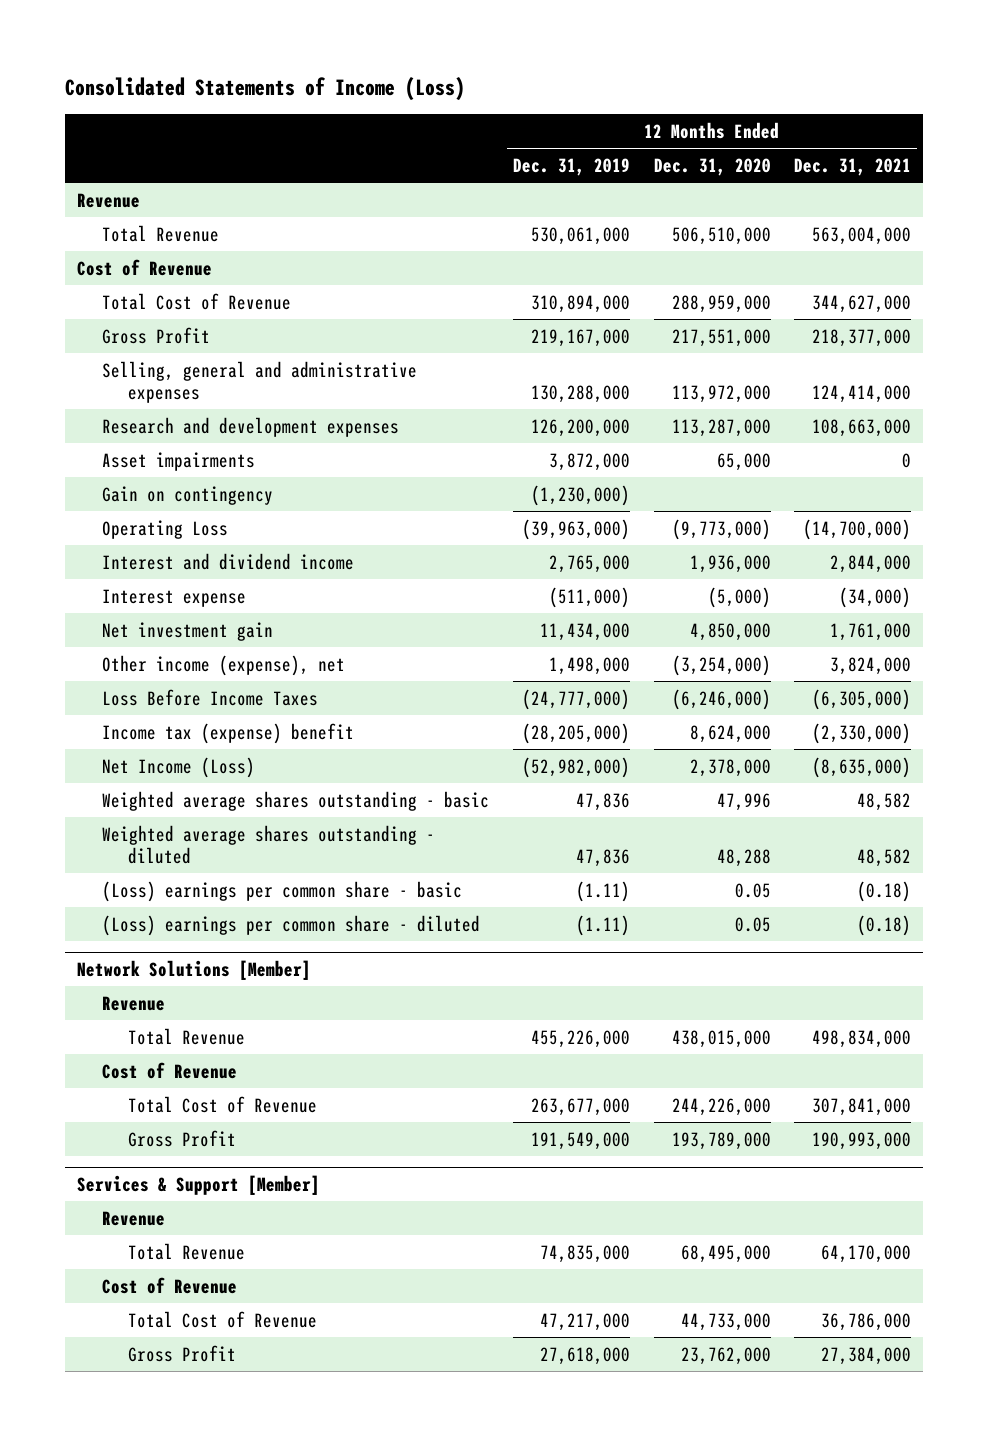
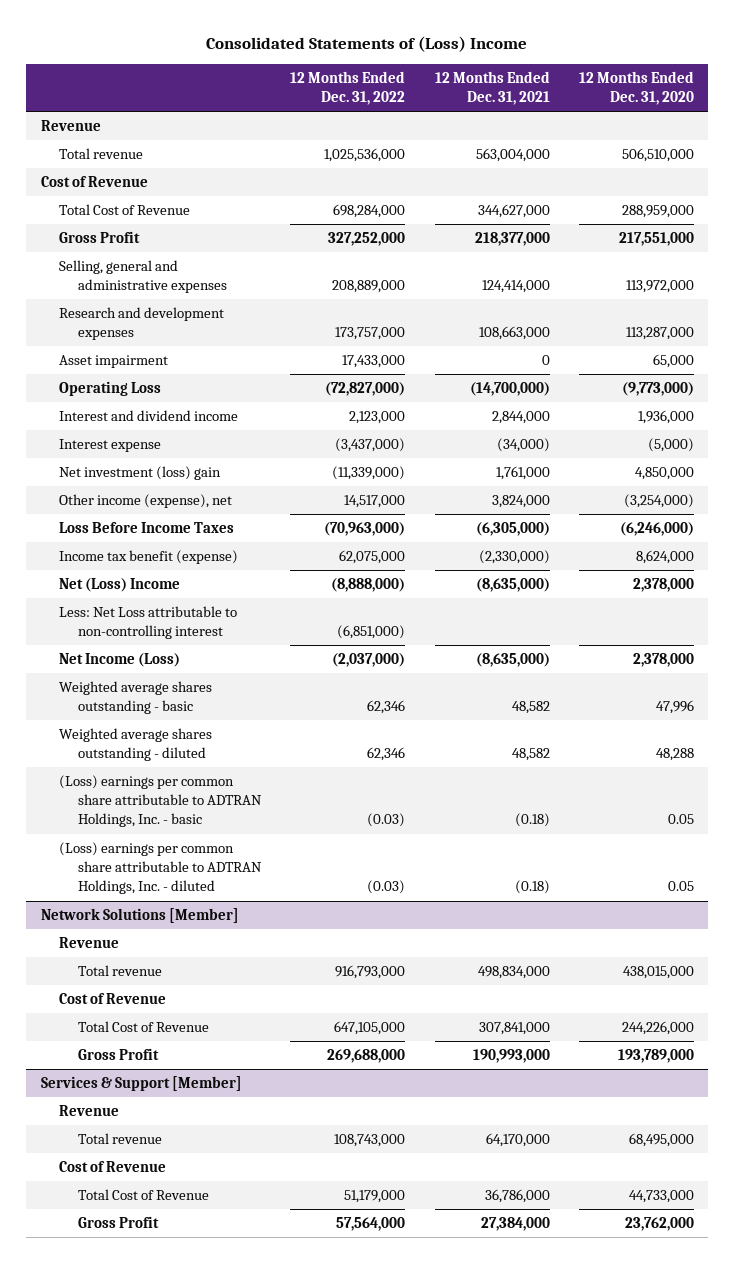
[65,76,466,101] Consolidated Statements of Income (Loss) -> [206,35,528,52] Consolidated Statements of (Loss) Income
[512,158,630,177] Dec. 31, 2019 -> none
none -> [290,70,406,106] 12 Months Ended Dec. 31, 2022
[102,224,220,242] Total Revenue -> [59,148,144,160] Total revenue
[102,485,274,505] Gain on contingency -> none
[102,451,256,471] Asset impairments -> [59,355,169,369] Asset impairment
[102,621,274,641] Net investment gain -> [59,466,222,481] Net investment (loss) gain
[102,722,355,744] Income tax (expense) benefit -> [59,550,239,565] Income tax benefit (expense)
none -> [59,578,181,593] Net (Loss) Income
none -> [59,606,238,640] Less: Net Loss attributable to non-controlling interest
[102,880,463,902] (Loss) earnings per common share - basic -> [59,775,263,828] (Loss) earnings per common share attributable to ADTRAN Holdings, Inc. - basic
[102,914,481,936] (Loss) earnings per common share - diluted -> [59,842,263,895] (Loss) earnings per common share attributable to ADTRAN Holdings, Inc. - diluted
[127,1027,245,1045] Total Revenue -> [78,965,163,977] Total revenue
[127,1242,245,1260] Total Revenue -> [78,1133,163,1145] Total revenue

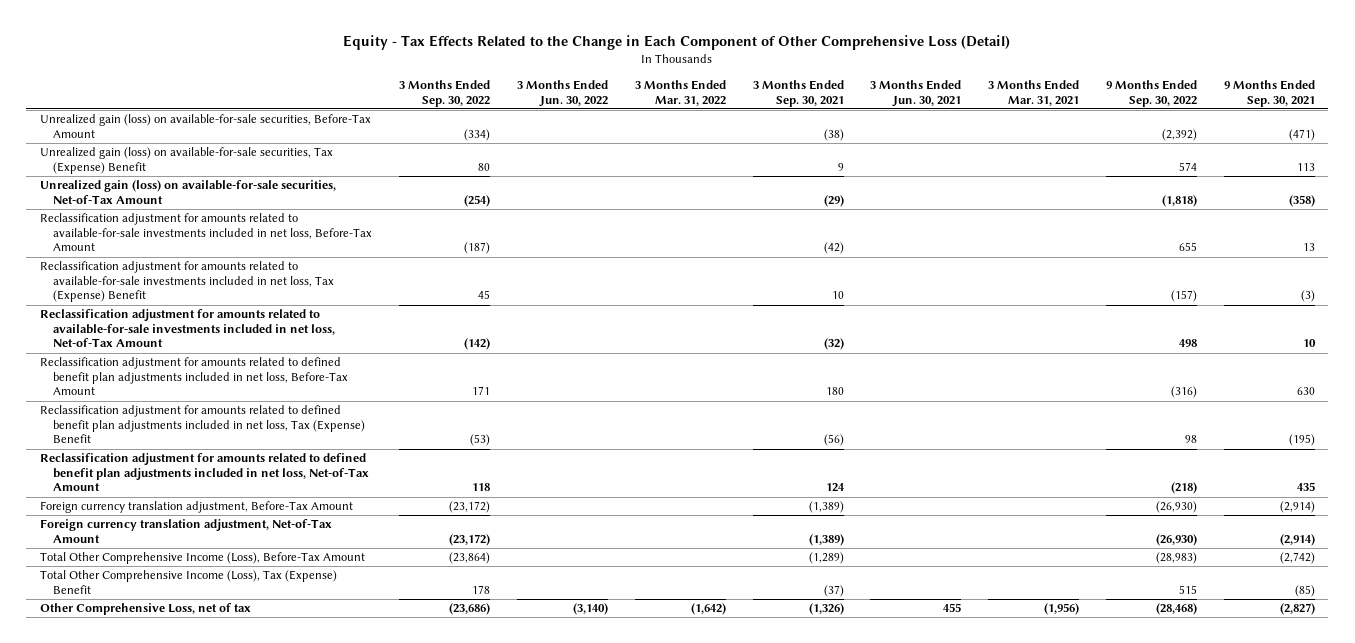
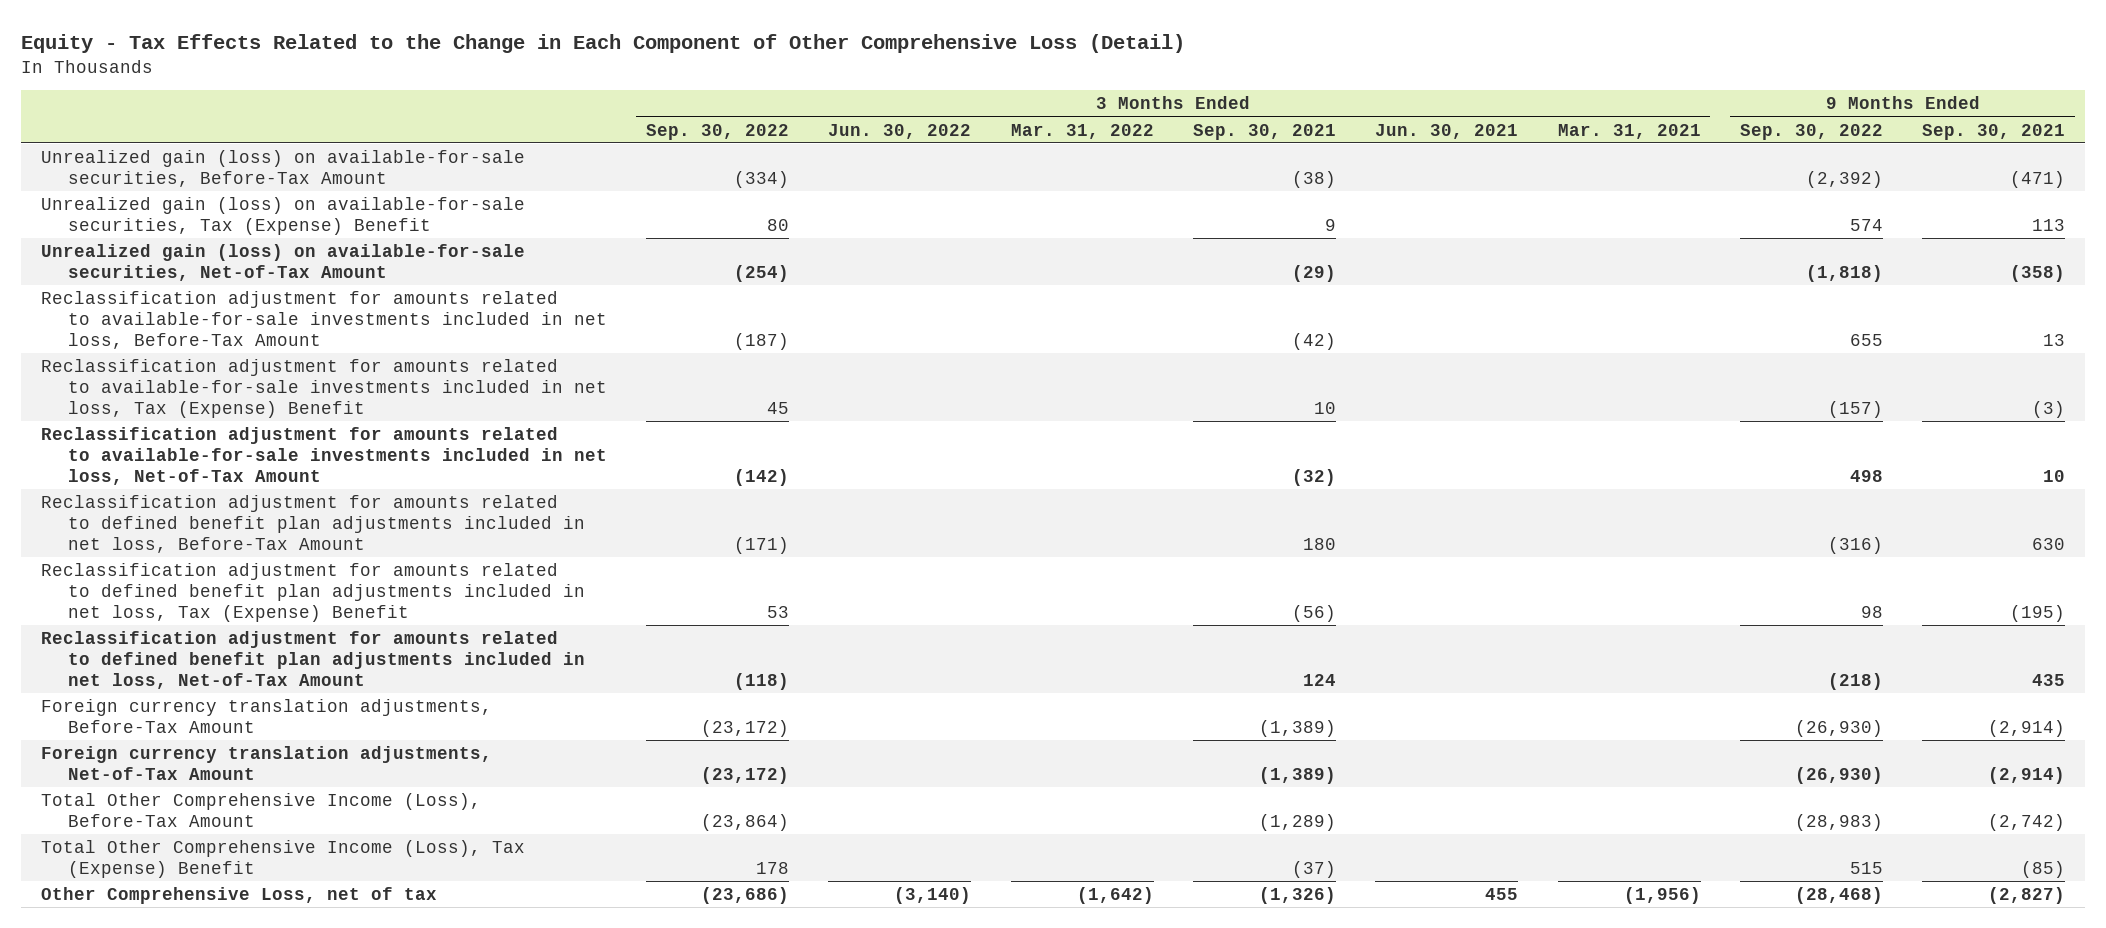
[472,386,491,396] 171 -> [734,537,790,555] (171)
[470,434,491,447] (53) -> [767,606,790,619] 53
[472,483,491,492] 118 -> [734,673,790,691] (118)
[39,501,353,514] Foreign currency translation adjustment, Before-Tax Amount -> [40,698,492,734] Foreign currency translation adjustments, Before-Tax Amount
[39,519,332,543] Foreign currency translation adjustment, Net-of-Tax Amount -> [40,745,492,781] Foreign currency translation adjustments, Net-of-Tax Amount

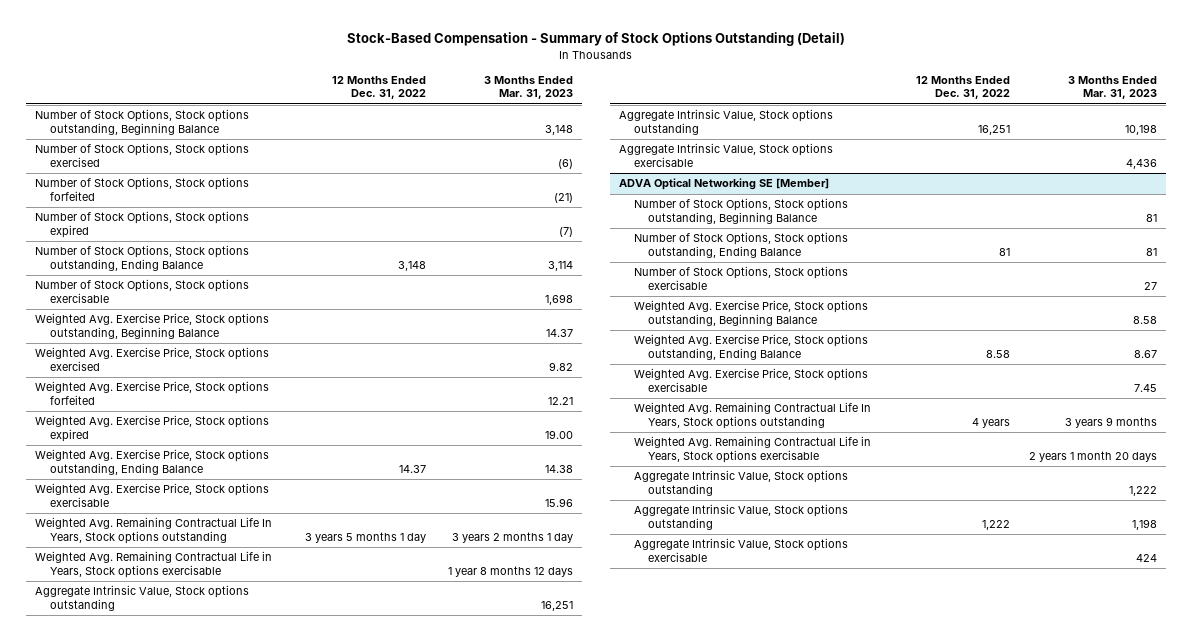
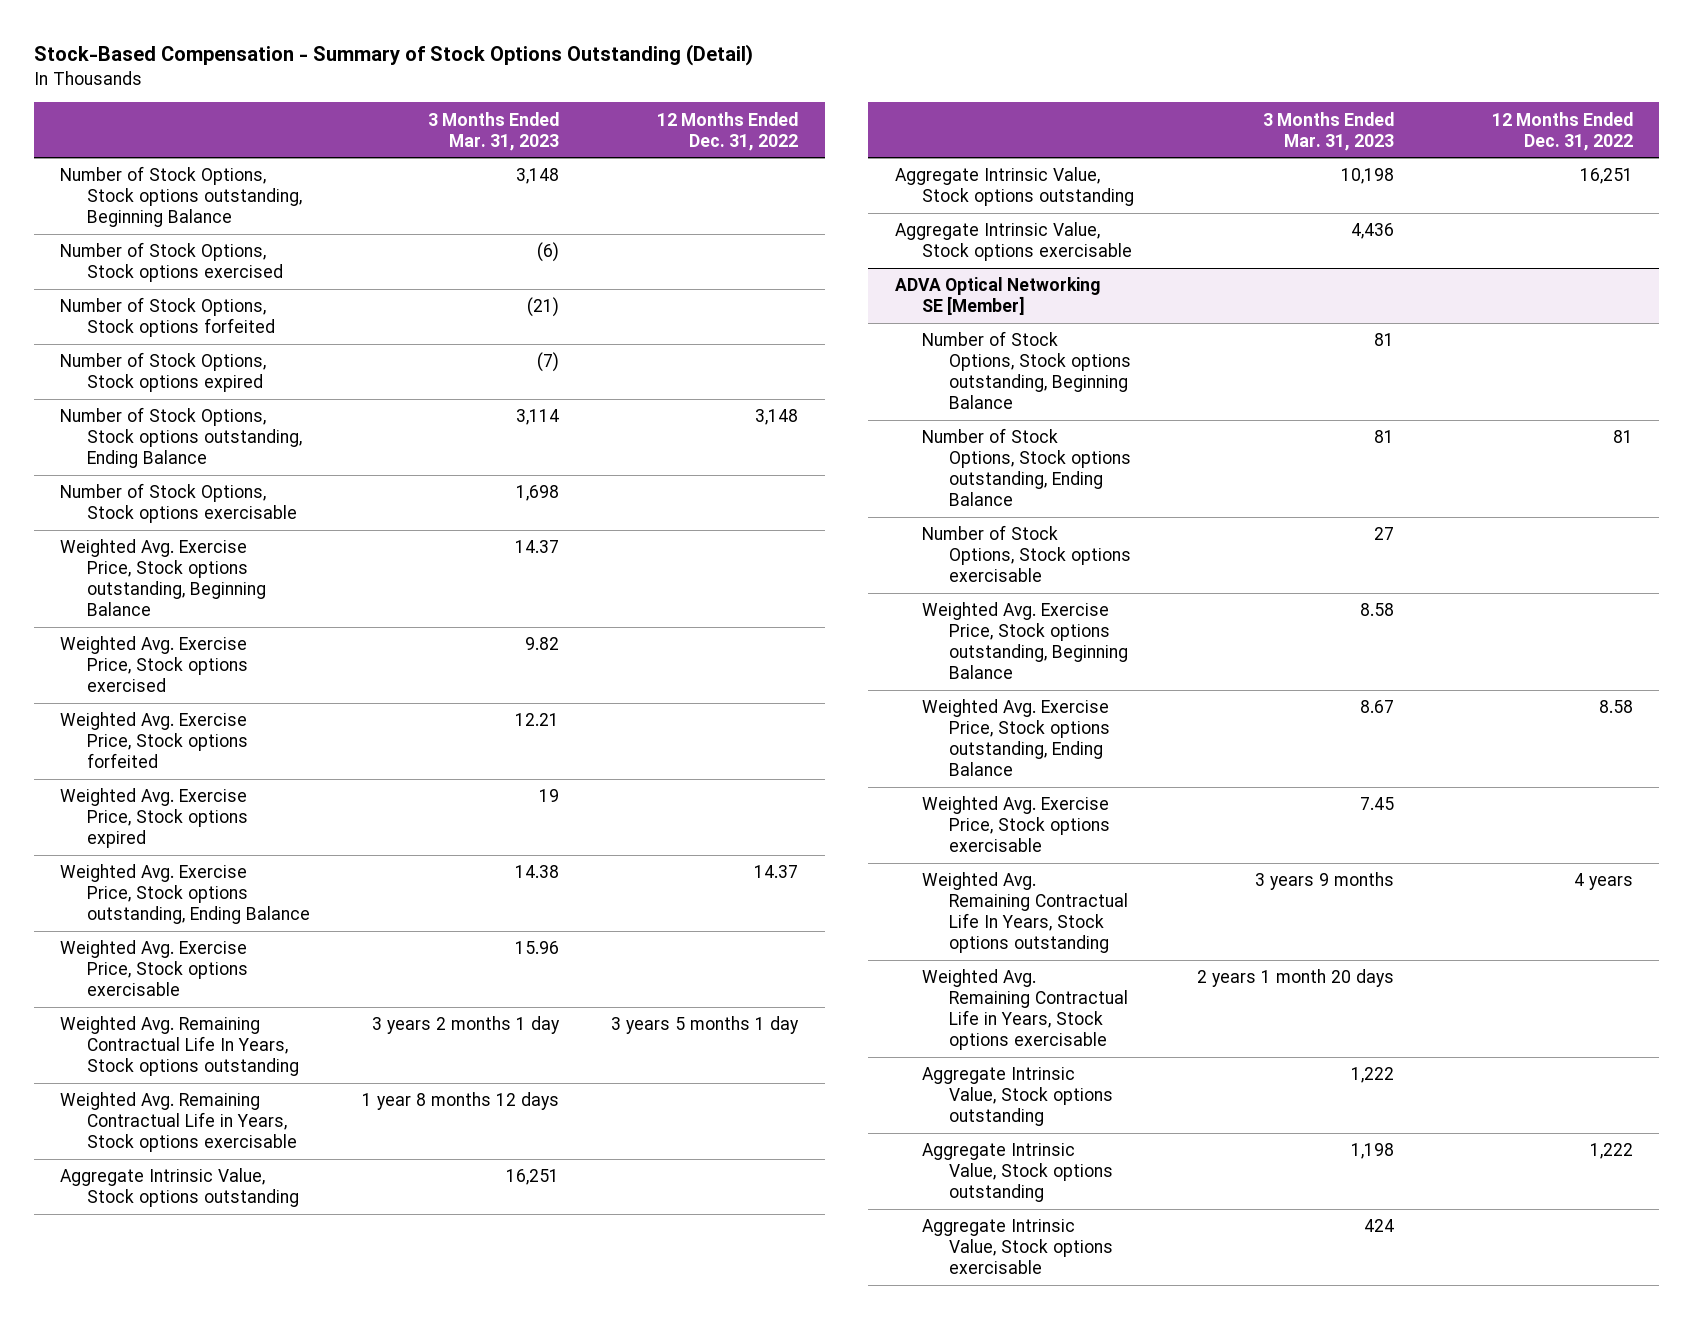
[544,429,573,439] 19.00 -> [539,789,560,803] 19

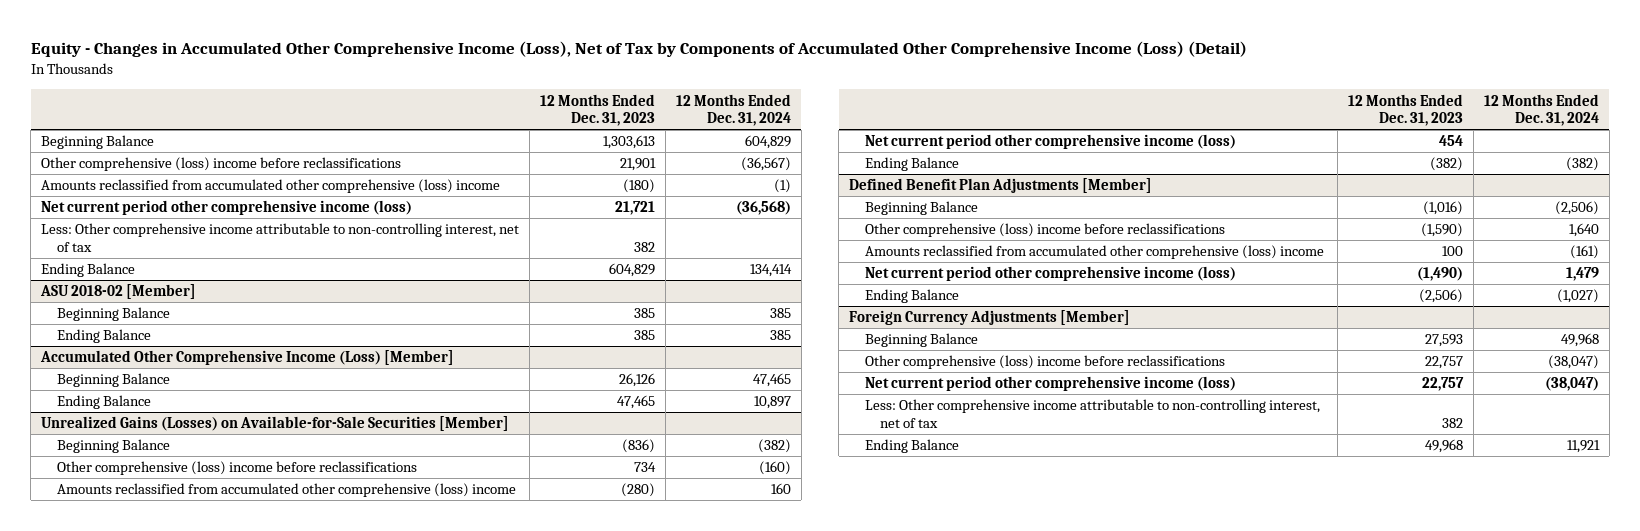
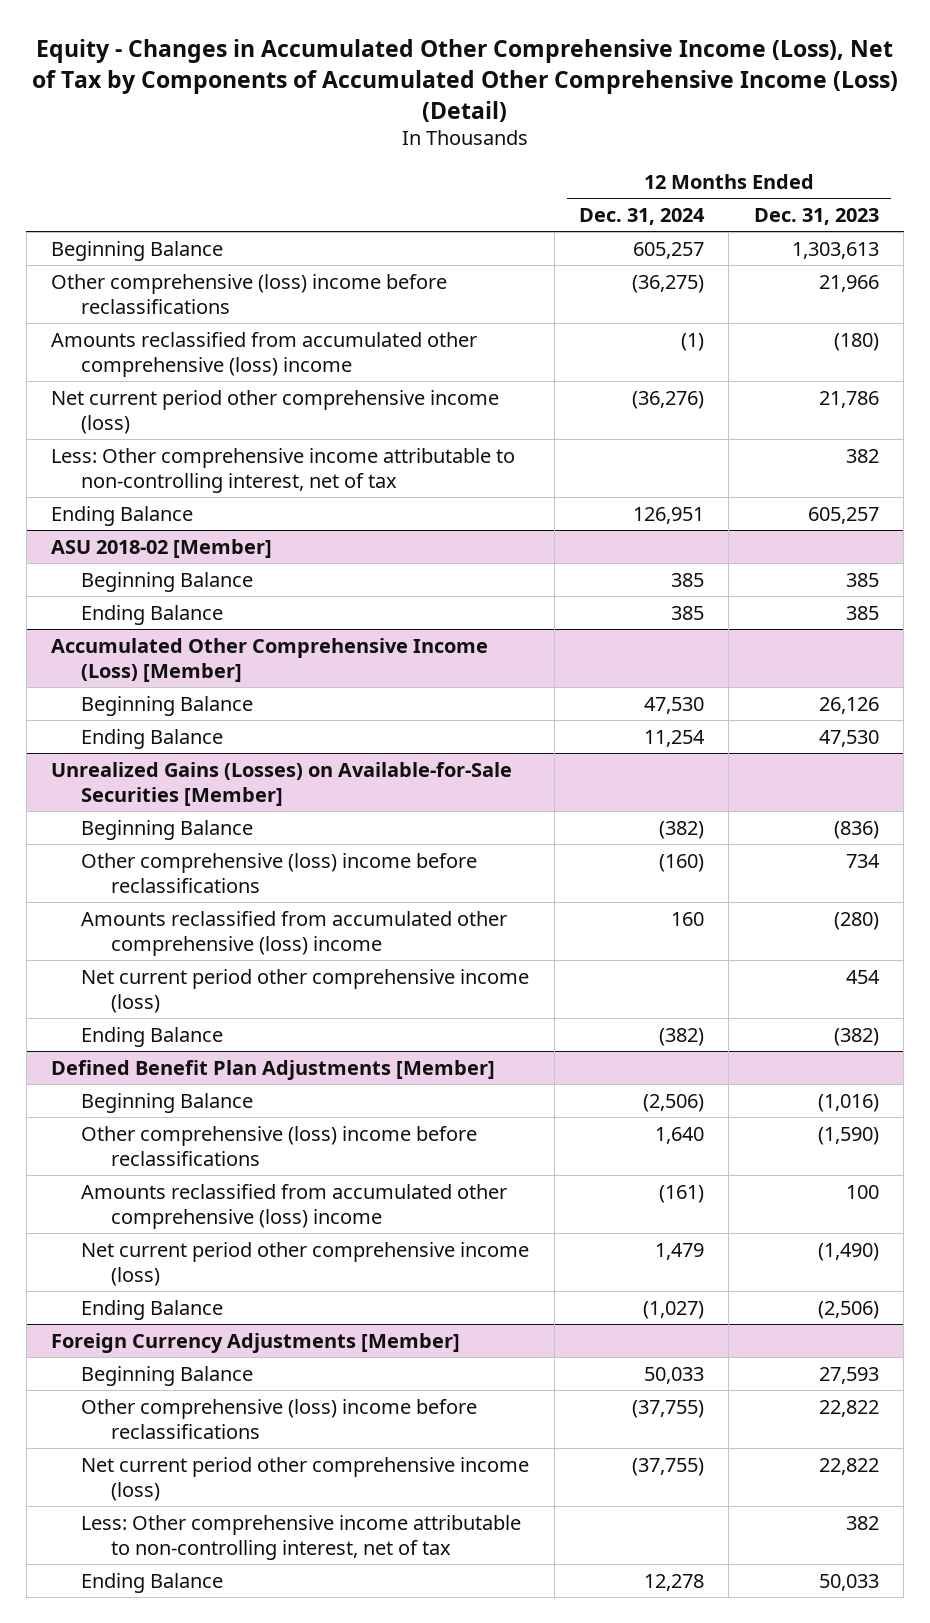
[744,135,791,150] 604,829 -> [632,241,704,259] 605,257
[620,158,657,172] 21,901 -> [818,274,879,292] 21,966
[740,157,791,172] (36,567) -> [631,274,704,293] (36,275)
[615,201,656,216] 21,721 -> [818,390,879,408] 21,786
[735,201,791,216] (36,568) -> [631,390,704,409] (36,276)
[609,263,656,278] 604,829 -> [807,506,879,524] 605,257
[749,264,792,278] 134,414 -> [632,506,704,524] 126,951
[752,373,791,388] 47,465 -> [643,696,704,714] 47,530
[617,395,656,410] 47,465 -> [818,729,879,747] 47,530
[753,396,791,410] 10,897 -> [643,729,705,747] 11,254
[1560,333,1599,348] 49,968 -> [643,1366,704,1384] 50,033
[1424,356,1463,370] 22,757 -> [818,1399,879,1417] 22,822
[1547,355,1599,370] (38,047) -> [631,1399,704,1418] (37,755)
[1421,377,1464,392] 22,757 -> [818,1457,879,1475] 22,822
[1544,377,1599,392] (38,047) -> [631,1457,704,1476] (37,755)
[1424,439,1463,454] 49,968 -> [818,1573,879,1591] 50,033
[1566,440,1600,454] 11,921 -> [643,1573,704,1591] 12,278

